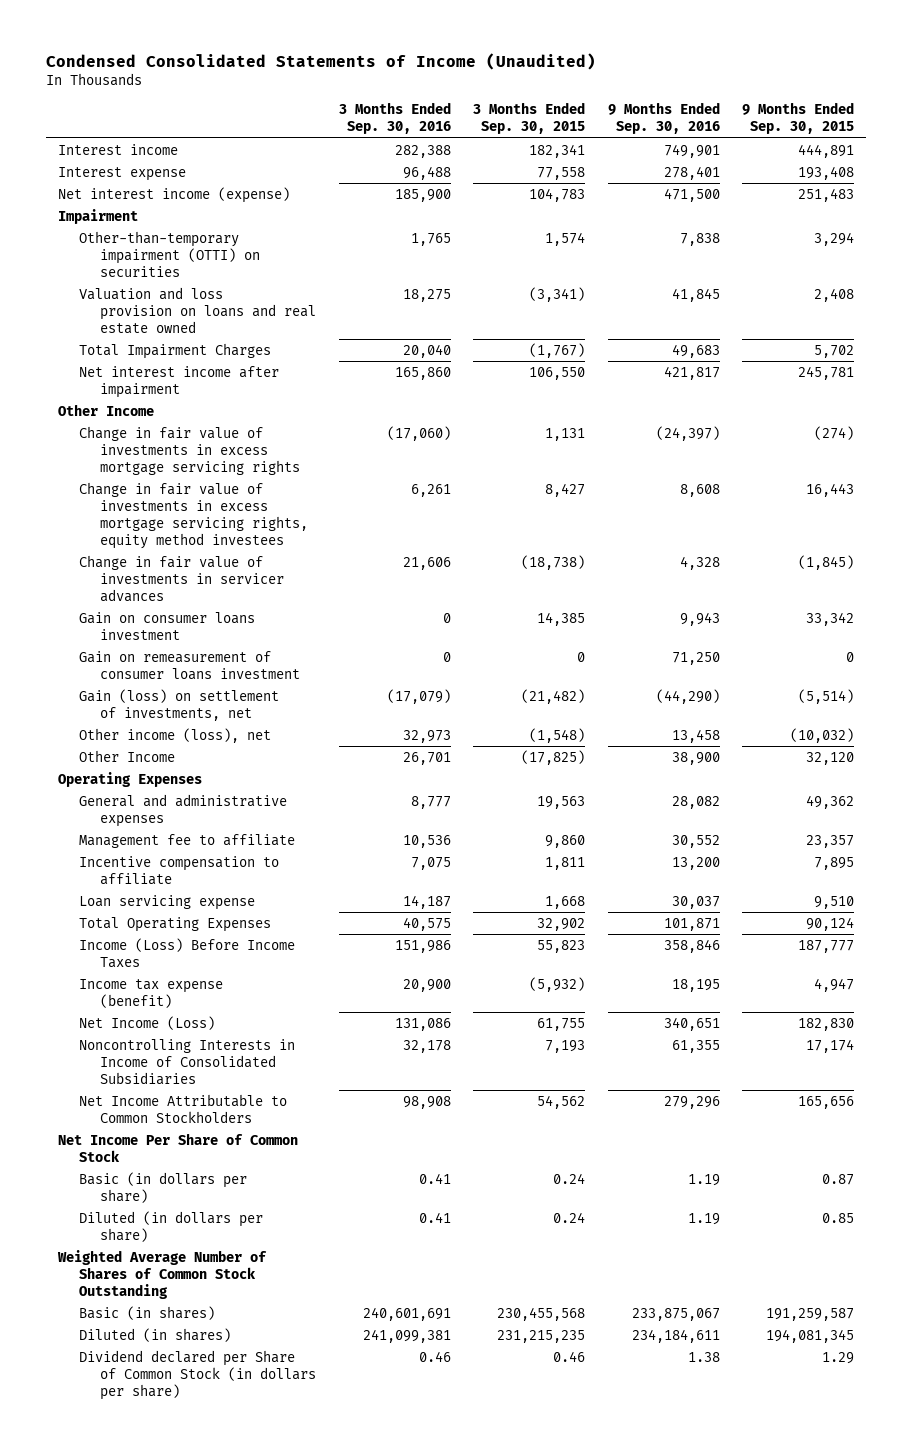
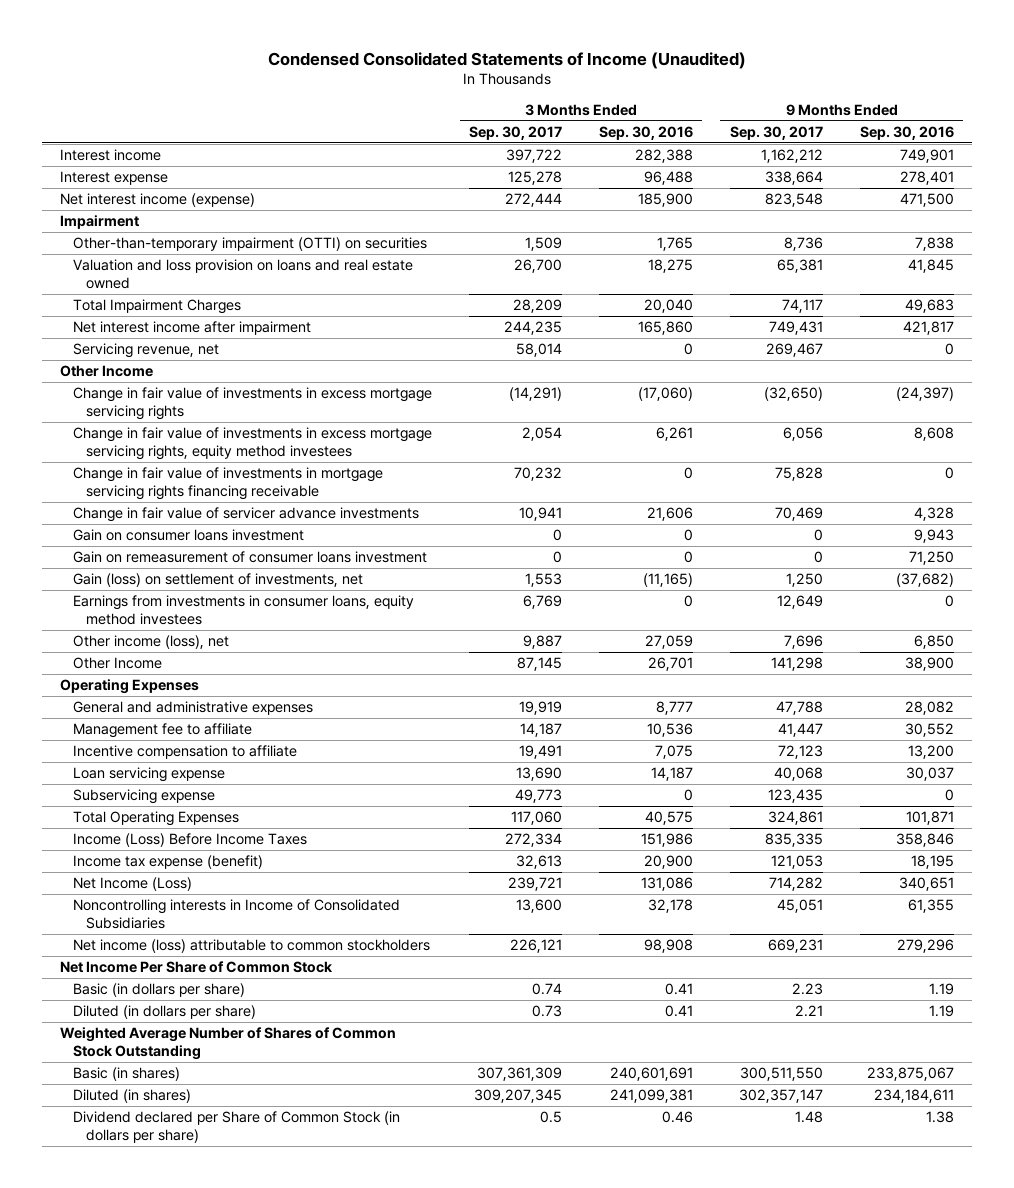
[473,102,586,135] 3 Months Ended Sep. 30, 2015 -> none
[742,102,855,135] 9 Months Ended Sep. 30, 2015 -> none
none -> [468,126,562,141] Sep. 30, 2017
none -> [729,126,823,141] Sep. 30, 2017
none -> [72,343,219,359] Servicing revenue, net
none -> [72,467,383,501] Change in fair value of investments in mortgage servicing rights financing receivable
[78,554,285,602] Change in fair value of investments in servicer advances -> [72,507,419,523] Change in fair value of servicer advance investments
[386,688,451,704] (17,079) -> [642,573,693,588] (11,165)
[655,688,720,704] (44,290) -> [895,573,954,588] (37,682)
none -> [72,595,414,626] Earnings from investments in consumer loans, equity method investees
[402,729,451,743] 32,973 -> [644,635,693,650] 27,059
[671,728,720,743] 13,458 -> [913,635,954,650] 6,850
none -> [72,789,215,805] Subservicing expense
[78,1038,295,1085] Noncontrolling Interests in Income of Consolidated Subsidiaries -> [72,899,400,930] Noncontrolling interests in Income of Consolidated Subsidiaries
[78,1093,287,1123] Net Income Attributable to Common Stockholders -> [72,939,430,954] Net income (loss) attributable to common stockholders

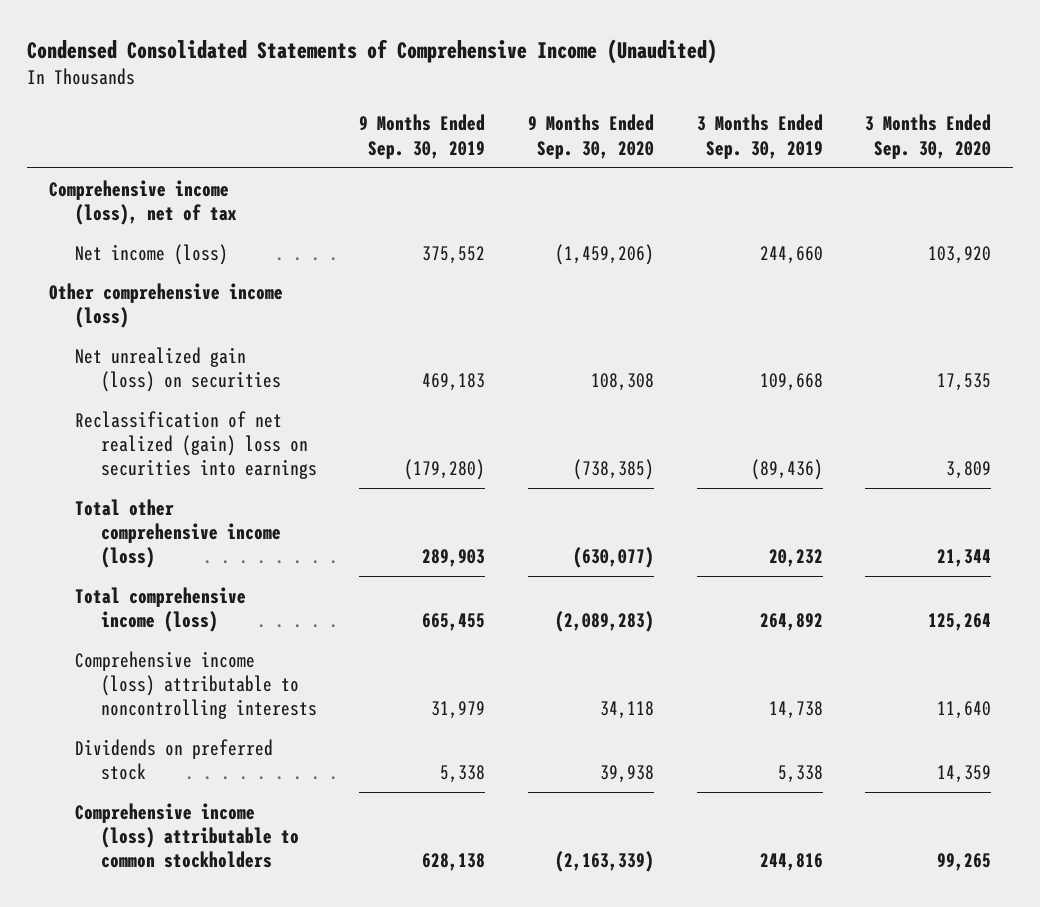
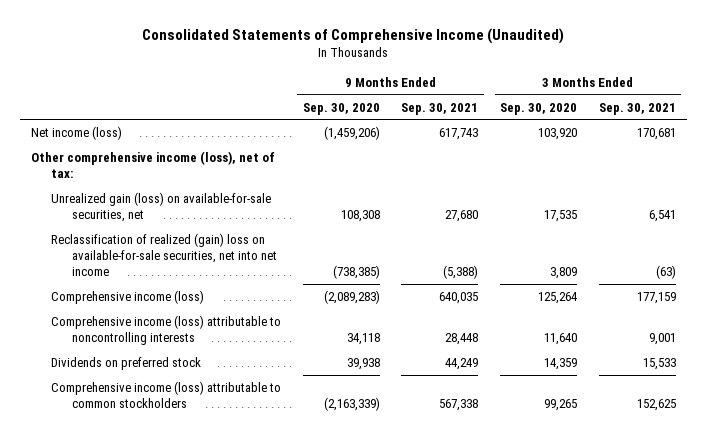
[27,38,718,64] Condensed Consolidated Statements of Comprehensive Income (Unaudited) -> [142,27,565,44] Consolidated Statements of Comprehensive Income (Unaudited)
[359,114,486,159] 9 Months Ended Sep. 30, 2019 -> none
[696,114,823,159] 3 Months Ended Sep. 30, 2019 -> none
none -> [401,102,479,115] Sep. 30, 2021
none -> [598,102,676,115] Sep. 30, 2021
[48,179,237,225] Comprehensive income (loss), net of tax -> none
[74,498,281,569] Total other comprehensive income (loss) -> none
[48,282,283,328] Other comprehensive income (loss) -> [30,150,275,178] Other comprehensive income (loss), net of tax:
[74,346,281,392] Net unrealized gain (loss) on securities -> [51,191,272,222] Unrealized gain (loss) on available-for-sale securities, net
[74,410,317,480] Reclassification of net realized (gain) loss on securities into earnings -> [51,232,277,277] Reclassification of realized (gain) loss on available-for-sale securities, net into net income
[74,586,246,632] Total comprehensive income (loss) -> [51,289,205,304] Comprehensive income (loss)

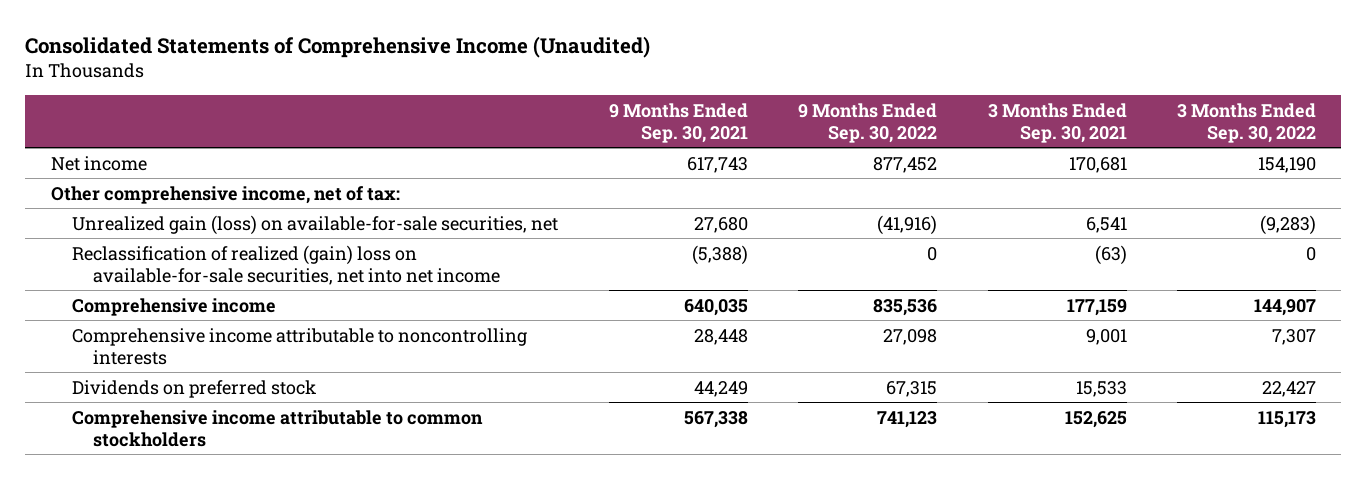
[302,102,380,115] Sep. 30, 2020 -> none
[500,102,578,115] Sep. 30, 2020 -> none
none -> [798,102,938,143] 9 Months Ended Sep. 30, 2022
none -> [1177,102,1317,143] 3 Months Ended Sep. 30, 2022
[30,125,122,140] Net income (loss) -> [50,155,147,171] Net income
[30,150,275,178] Other comprehensive income (loss), net of tax: -> [50,185,400,204] Other comprehensive income, net of tax:
[51,289,205,304] Comprehensive income (loss) -> [72,297,277,316] Comprehensive income
[51,314,282,345] Comprehensive income (loss) attributable to noncontrolling interests -> [72,327,528,365] Comprehensive income attributable to noncontrolling interests
[51,380,282,408] Comprehensive income (loss) attributable to common stockholders -> [72,409,484,447] Comprehensive income attributable to common stockholders

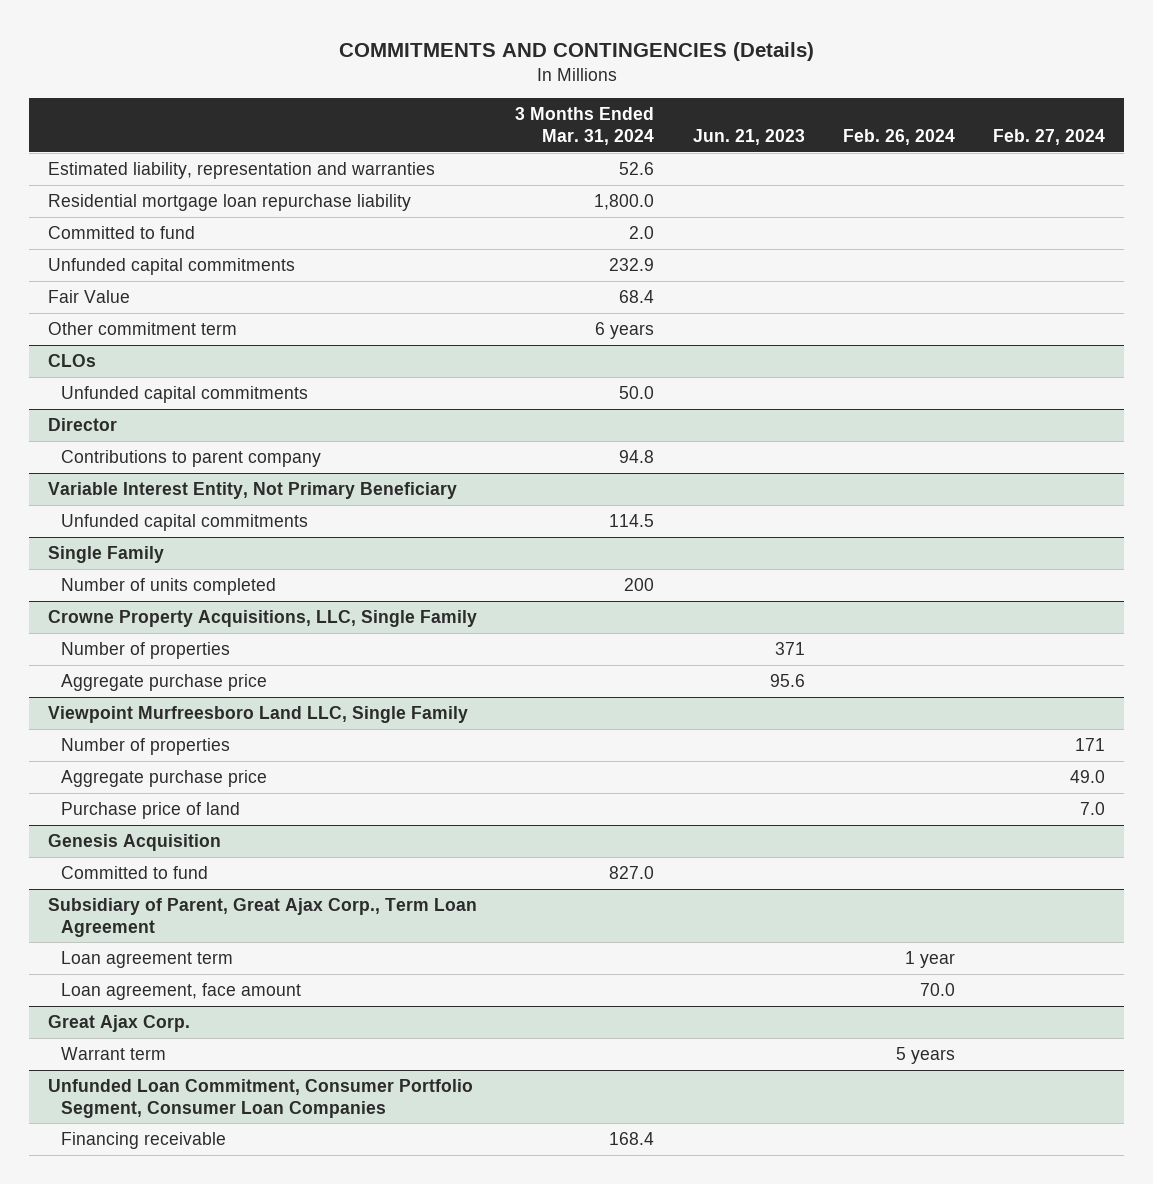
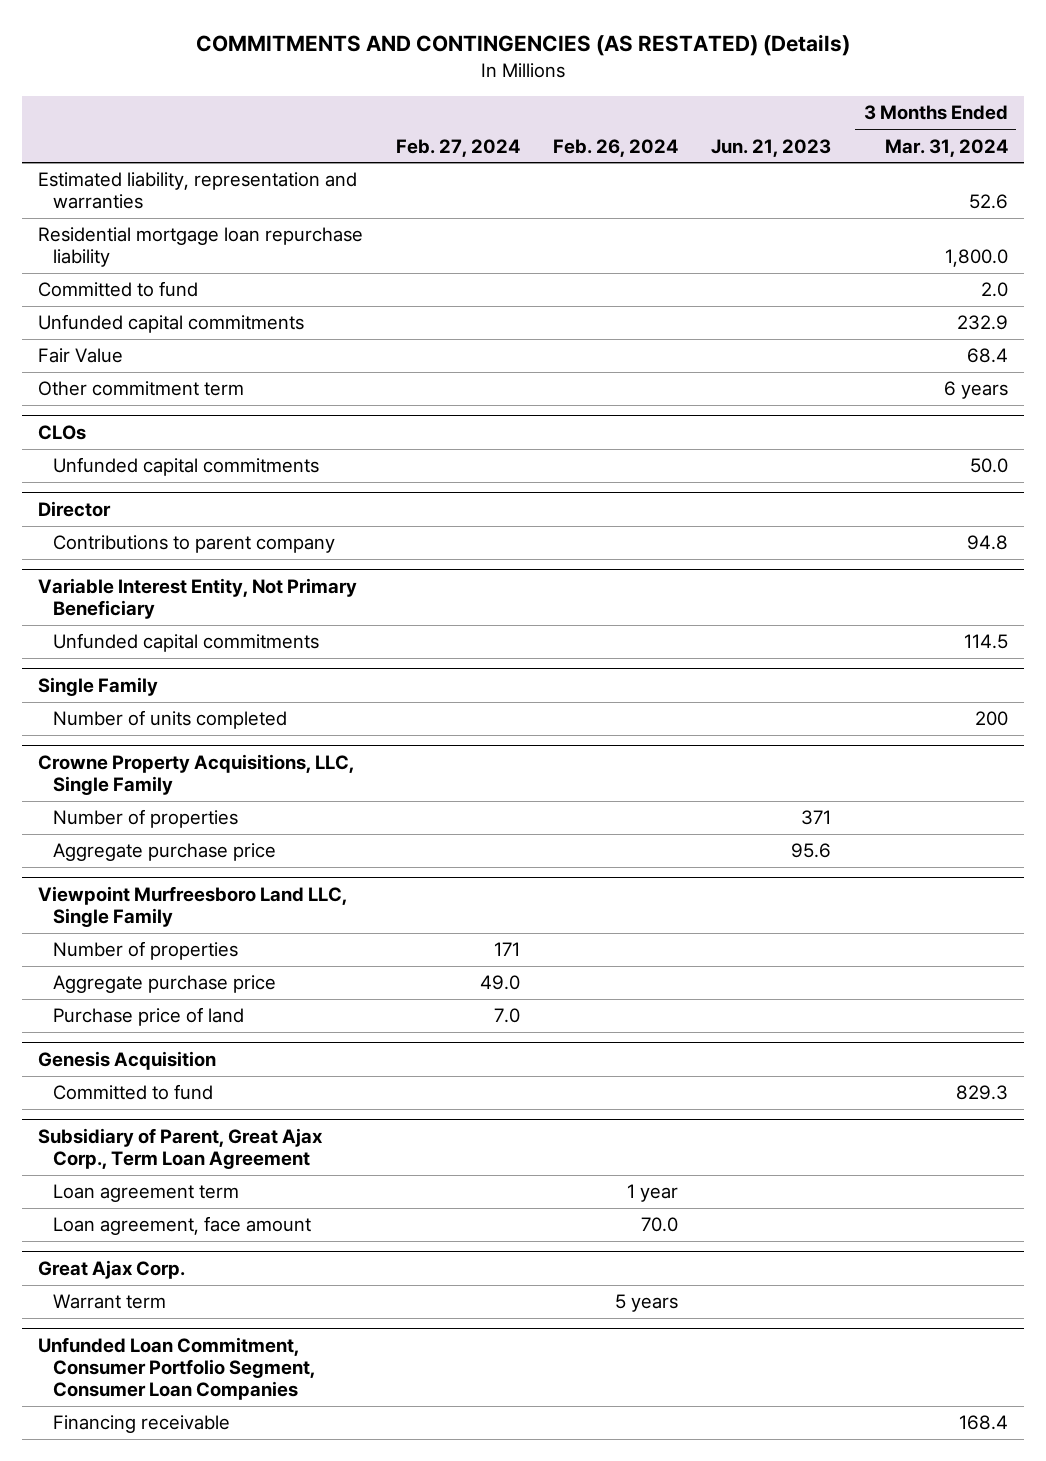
[338,41,814,61] COMMITMENTS AND CONTINGENCIES (Details) -> [196,34,851,57] COMMITMENTS AND CONTINGENCIES (AS RESTATED) (Details)
[609,865,655,879] 827.0 -> [955,1085,1008,1101] 829.3

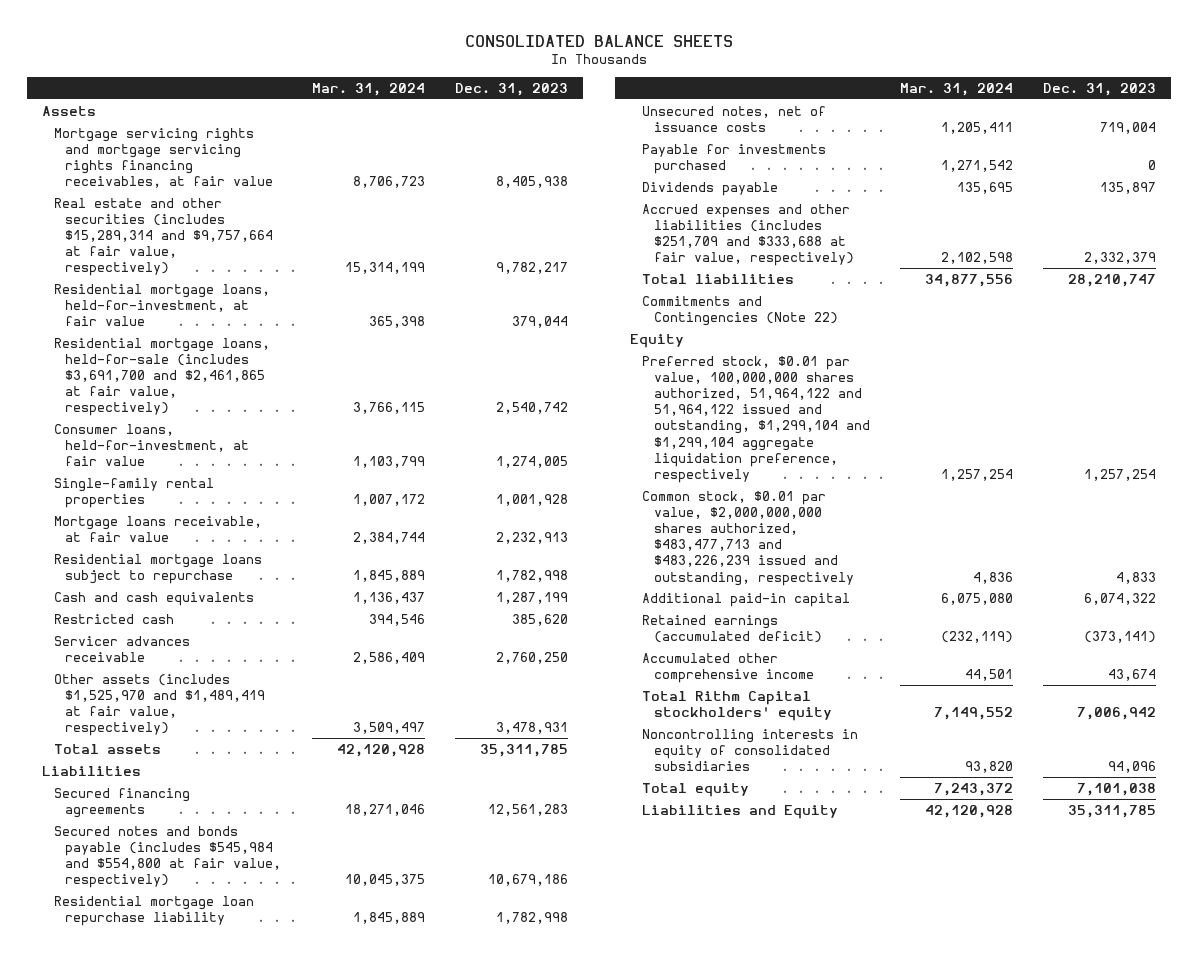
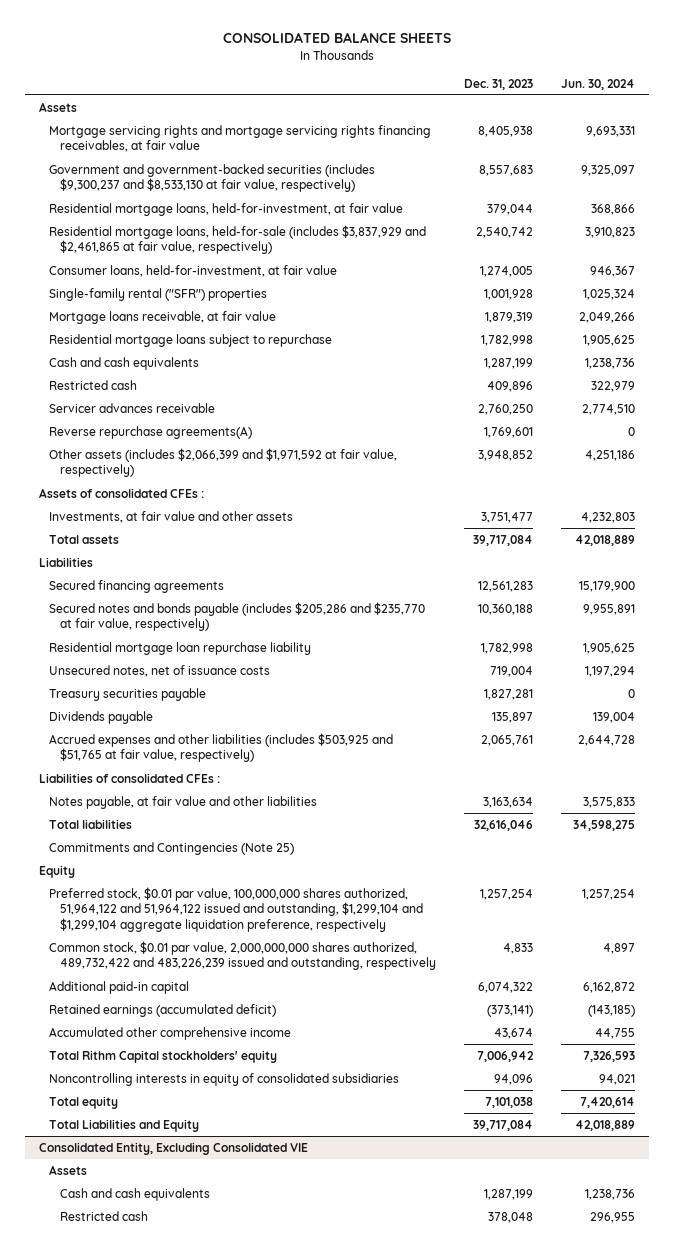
[311,83,425,97] Mar. 31, 2024 -> none
none -> [560,78,635,90] Jun. 30, 2024
[53,197,274,277] Real estate and other securities (includes $15,289,314 and $9,757,664 at fair value, respectively) -> none
none -> [49,163,376,193] Government and government-backed securities (includes $9,300,237 and $8,533,130 at fair value, respectively)
[53,337,270,417] Residential mortgage loans, held-for-sale (includes $3,691,700 and $2,461,865 at fair value, respectively) -> [49,224,427,255] Residential mortgage loans, held-for-sale (includes $3,837,929 and $2,461,865 at fair value, respectively)
[53,477,214,508] Single-family rental properties -> [49,287,268,301] Single-family rental ("SFR") properties
[495,531,568,544] 2,232,913 -> [484,311,533,323] 1,879,319
[511,613,568,626] 385,620 -> [486,380,533,392] 409,896
none -> [49,425,253,439] Reverse repurchase agreements(A)
[53,673,266,737] Other assets (includes $1,525,970 and $1,489,419 at fair value, respectively) -> [49,447,398,478] Other assets (includes $2,066,399 and $1,971,592 at fair value, respectively)
[495,722,568,735] 3,478,931 -> [477,449,533,461] 3,948,852
none -> [38,487,204,498] Assets of consolidated CFEs :
none -> [49,510,294,523] Investments, at fair value and other assets
[479,743,568,757] 35,311,785 -> [472,534,533,546] 39,717,084
[53,825,282,889] Secured notes and bonds payable (includes $545,984 and $554,800 at fair value, respectively) -> [49,601,426,632] Secured notes and bonds payable (includes $205,286 and $235,770 at fair value, respectively)
[487,874,568,887] 10,679,186 -> [477,603,533,615] 10,360,188
[642,143,827,174] Payable for investments purchased -> none
none -> [49,687,207,701] Treasury securities payable
[642,203,854,267] Accrued expenses and other liabilities (includes $251,709 and $333,688 at fair value, respectively) -> [49,732,394,763] Accrued expenses and other liabilities (includes $503,925 and $51,765 at fair value, respectively)
[1084,252,1157,265] 2,332,379 -> [480,734,533,746] 2,065,761
none -> [38,772,220,783] Liabilities of consolidated CFEs :
none -> [49,795,318,809] Notes payable, at fair value and other liabilities
[1068,273,1157,287] 28,210,747 -> [473,819,533,831] 32,616,046
[642,295,838,326] Commitments and Contingencies (Note 22) -> [49,841,295,855] Commitments and Contingencies (Note 25)
[642,490,854,586] Common stock, $0.01 par value, $2,000,000,000 shares authorized, $483,477,713 and $483,226,239 issued and outstanding, respectively -> [49,940,436,971] Common stock, $0.01 par value, 2,000,000,000 shares authorized, 489,732,422 and 483,226,239 issued and outstanding, respectively
[642,804,839,819] Liabilities and Equity -> [49,1118,200,1132] Total Liabilities and Equity
[1068,804,1157,818] 35,311,785 -> [472,1119,533,1131] 39,717,084
none -> [38,1141,308,1155] Consolidated Entity, Excluding Consolidated VIE
none -> [49,1164,88,1175] Assets
none -> [59,1187,210,1201] Cash and cash equivalents
none -> [59,1210,148,1221] Restricted cash

